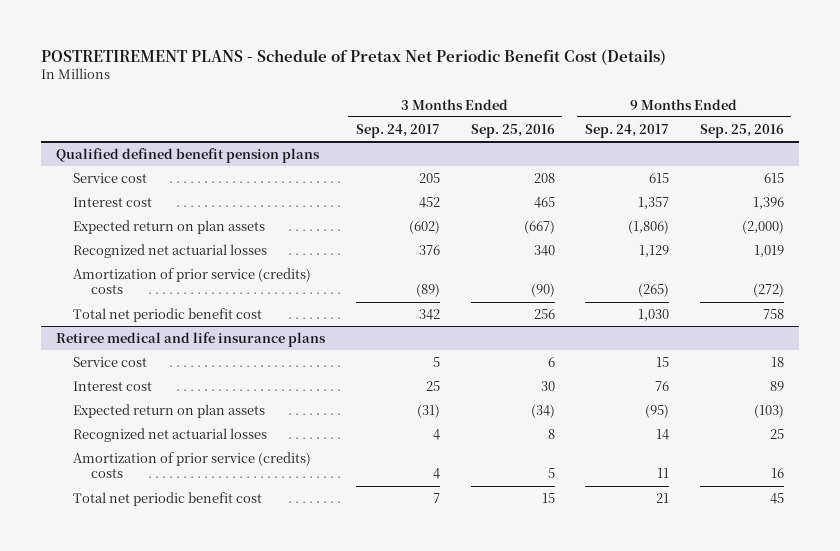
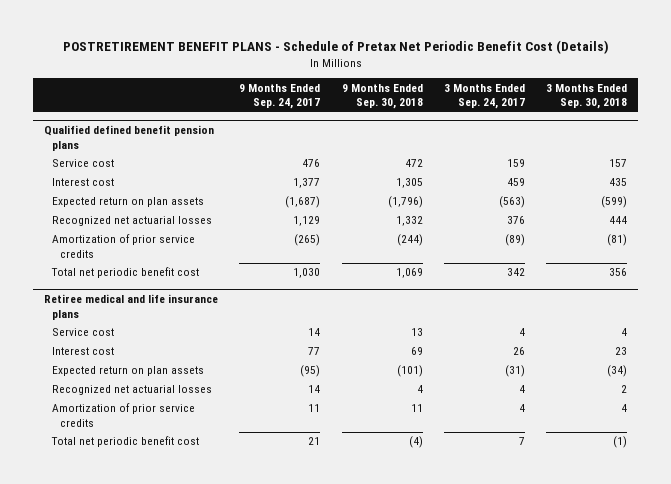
[41,48,667,65] POSTRETIREMENT PLANS - Schedule of Pretax Net Periodic Benefit Cost (Details) -> [62,40,609,55] POSTRETIREMENT BENEFIT PLANS - Schedule of Pretax Net Periodic Benefit Cost (Details)
[470,123,555,138] Sep. 25, 2016 -> none
[699,123,784,138] Sep. 25, 2016 -> none
none -> [341,83,423,110] 9 Months Ended Sep. 30, 2018
none -> [546,83,628,110] 3 Months Ended Sep. 30, 2018
[418,172,440,183] 205 -> [506,159,525,168] 159
[649,172,670,183] 615 -> [302,159,321,168] 476
[418,196,440,208] 452 -> [506,178,525,187] 459
[638,196,670,209] 1,357 -> [293,178,321,189] 1,377
[408,219,440,234] (602) -> [498,196,525,209] (563)
[628,219,670,234] (1,806) -> [285,196,321,209] (1,687)
[73,267,312,295] Amortization of prior service (credits) costs -> [52,234,196,259] Amortization of prior service credits
[432,356,440,367] 5 -> [518,328,525,337] 4
[656,356,670,367] 15 -> [308,328,321,337] 14
[425,380,440,391] 25 -> [512,347,525,356] 26
[655,380,670,391] 76 -> [308,347,321,356] 77
[73,451,312,479] Amortization of prior service (credits) costs -> [52,403,196,428] Amortization of prior service credits

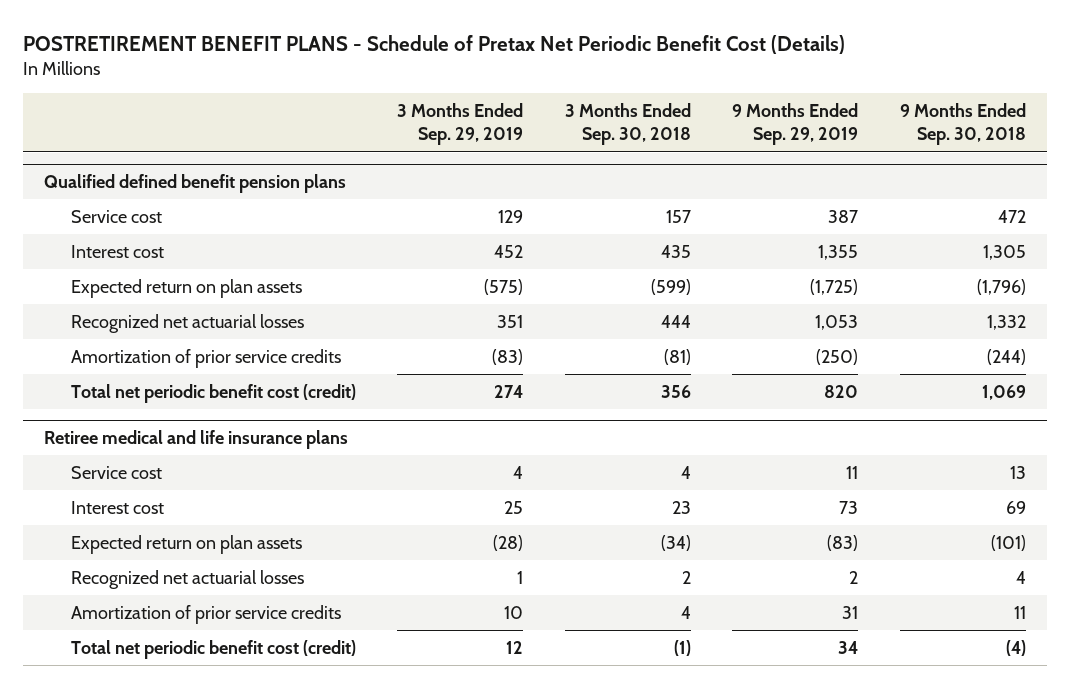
[239,83,321,110] 9 Months Ended Sep. 24, 2017 -> none
[443,83,525,110] 3 Months Ended Sep. 24, 2017 -> none
none -> [397,103,524,146] 3 Months Ended Sep. 29, 2019
none -> [732,103,859,146] 9 Months Ended Sep. 29, 2019
[51,267,200,279] Total net periodic benefit cost -> [70,383,356,403] Total net periodic benefit cost (credit)
[51,436,200,448] Total net periodic benefit cost -> [70,639,356,659] Total net periodic benefit cost (credit)

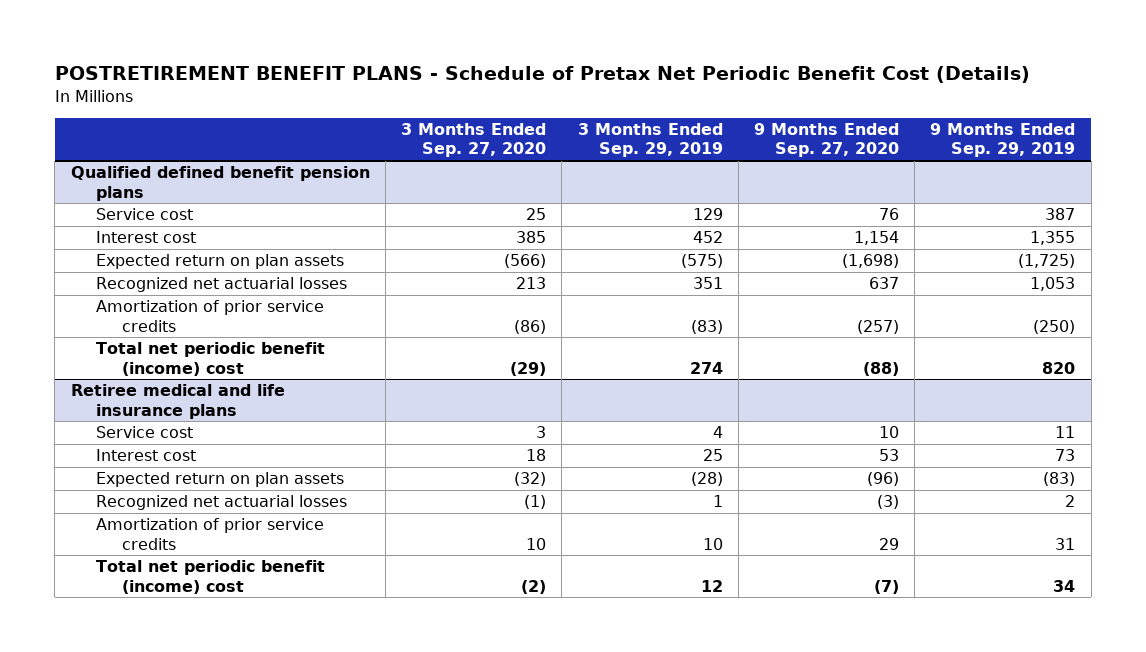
[564,103,691,146] 3 Months Ended Sep. 30, 2018 -> none
[899,103,1026,146] 9 Months Ended Sep. 30, 2018 -> none
none -> [401,123,547,158] 3 Months Ended Sep. 27, 2020
none -> [754,123,900,158] 9 Months Ended Sep. 27, 2020
[70,383,356,403] Total net periodic benefit cost (credit) -> [96,342,326,376] Total net periodic benefit (income) cost
[70,639,356,659] Total net periodic benefit cost (credit) -> [96,560,326,594] Total net periodic benefit (income) cost

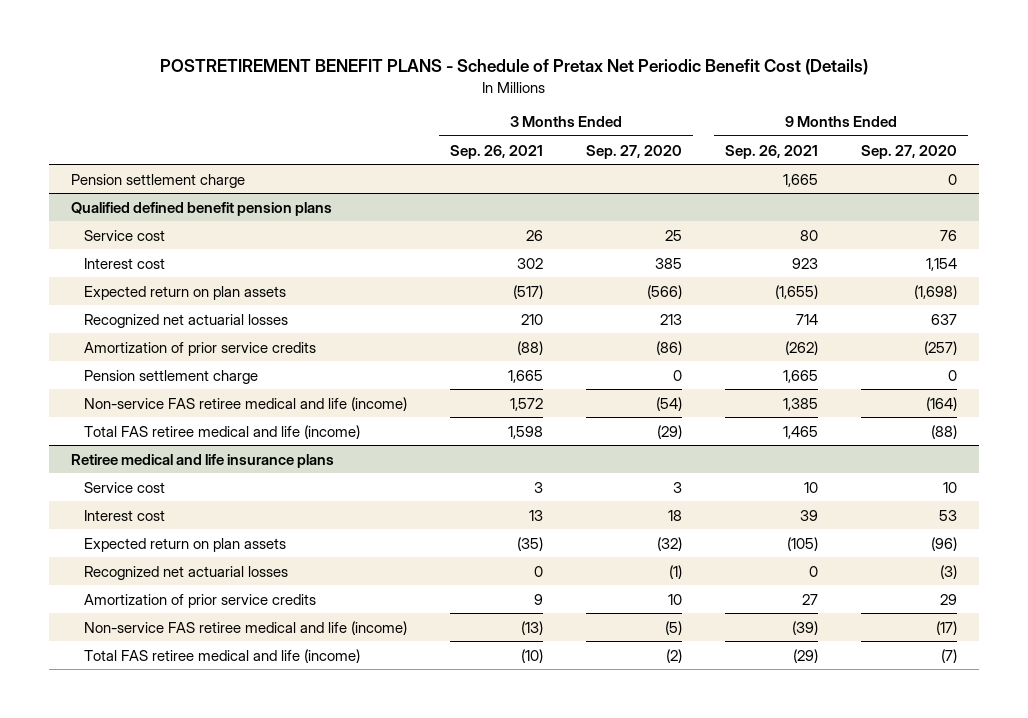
[577,123,723,158] 3 Months Ended Sep. 29, 2019 -> none
[930,123,1076,158] 9 Months Ended Sep. 29, 2019 -> none
none -> [450,144,544,159] Sep. 26, 2021
none -> [725,144,819,159] Sep. 26, 2021
none -> [70,173,245,188] Pension settlement charge
none -> [83,369,258,384] Pension settlement charge
none -> [83,396,407,411] Non-service FAS retiree medical and life (income)
[96,342,326,376] Total net periodic benefit (income) cost -> [83,424,360,439] Total FAS retiree medical and life (income)
none -> [83,620,407,635] Non-service FAS retiree medical and life (income)
[96,560,326,594] Total net periodic benefit (income) cost -> [83,648,360,663] Total FAS retiree medical and life (income)

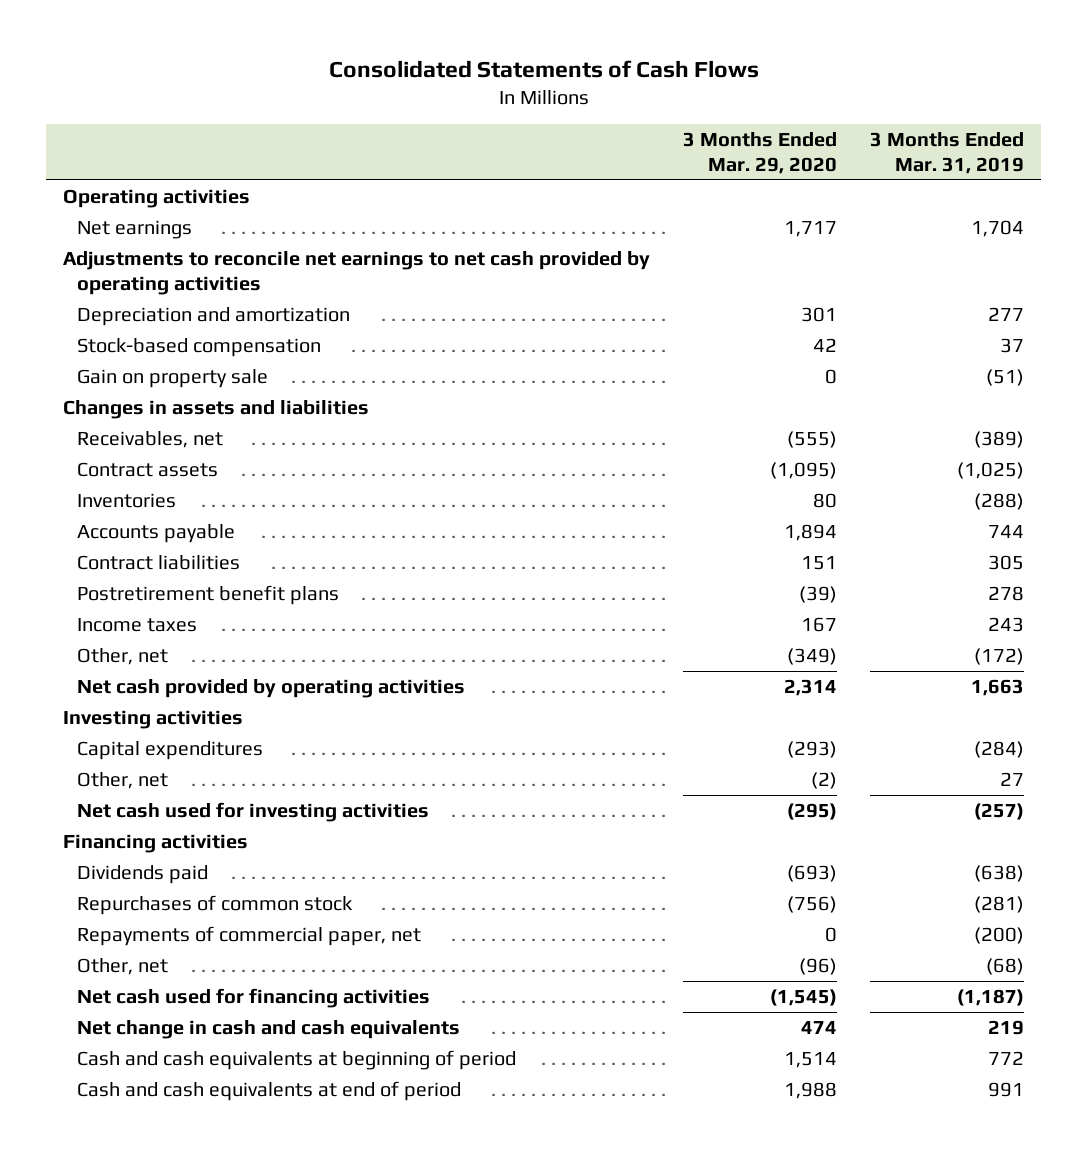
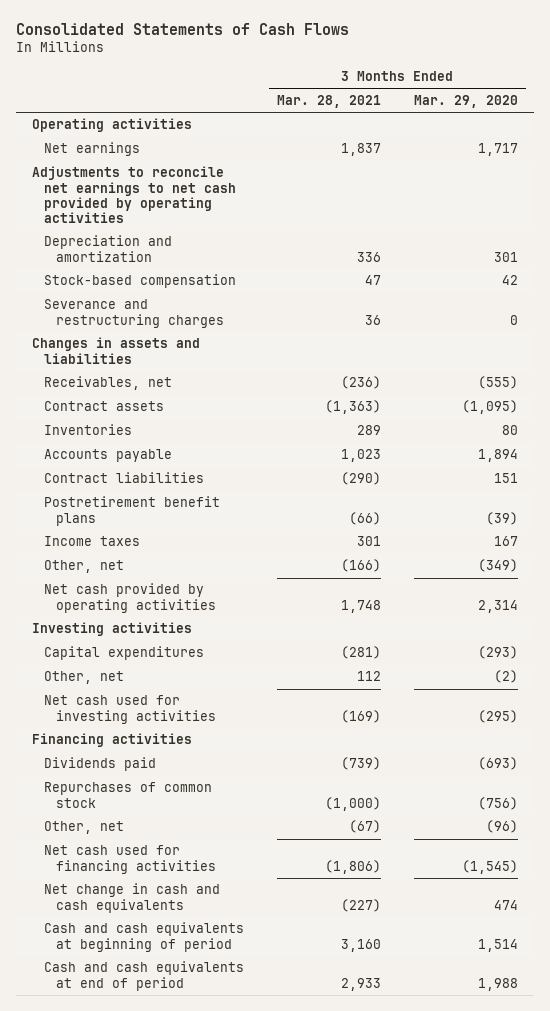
[870,131,1025,174] 3 Months Ended Mar. 31, 2019 -> none
none -> [276,95,381,109] Mar. 28, 2021
[77,368,269,388] Gain on property sale -> none
none -> [44,299,225,328] Severance and restructuring charges
[77,925,422,946] Repayments of commercial paper, net -> none

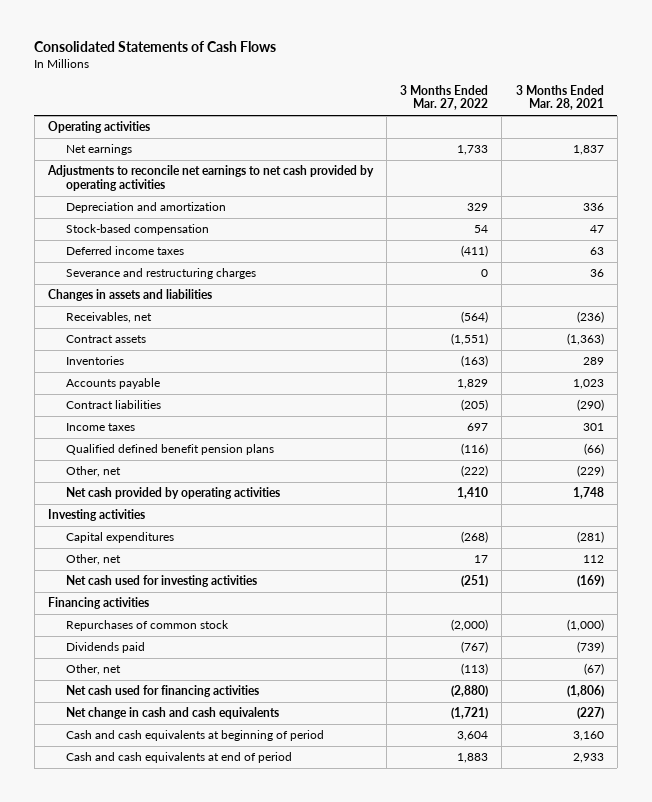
[413,95,518,109] Mar. 29, 2020 -> none
none -> [400,84,489,111] 3 Months Ended Mar. 27, 2022
none -> [66,246,185,256] Deferred income taxes
[44,496,221,526] Postretirement benefit plans -> none
none -> [66,444,275,456] Qualified defined benefit pension plans
[340,559,381,573] (166) -> [576,465,604,478] (229)
[44,757,157,772] Dividends paid -> [66,642,146,654] Dividends paid

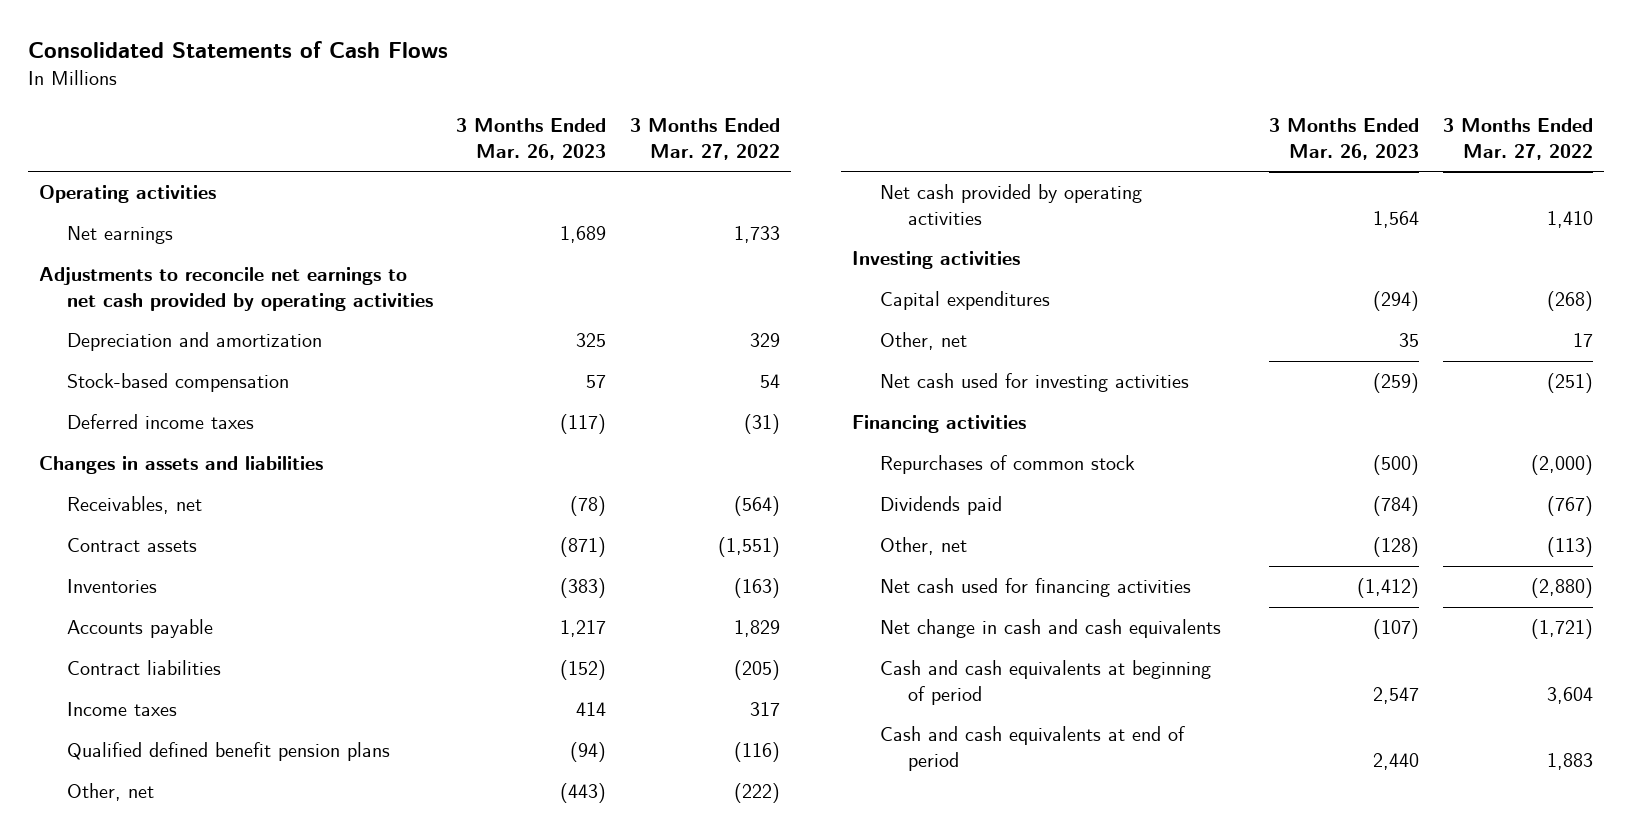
[515,84,604,111] 3 Months Ended Mar. 28, 2021 -> none
none -> [456,118,607,160] 3 Months Ended Mar. 26, 2023
[66,268,257,280] Severance and restructuring charges -> none
[461,245,489,258] (411) -> [743,414,780,435] (31)
[467,423,489,432] 697 -> [749,702,780,717] 317

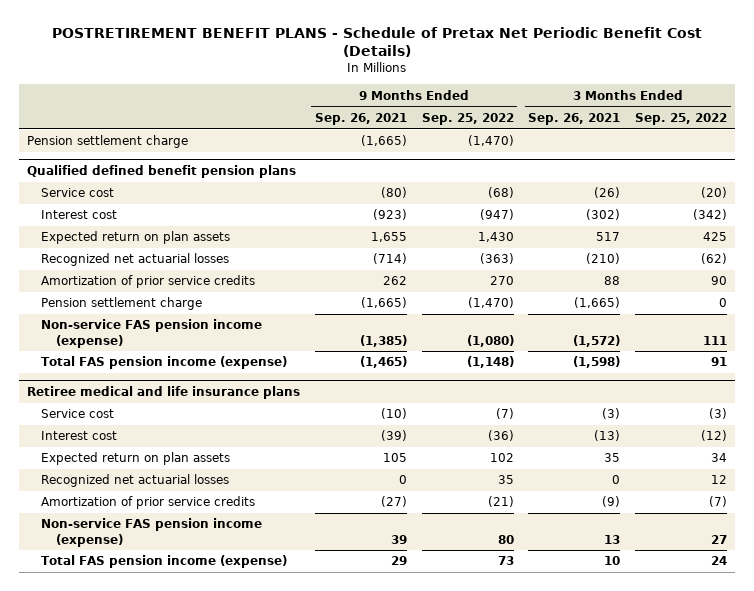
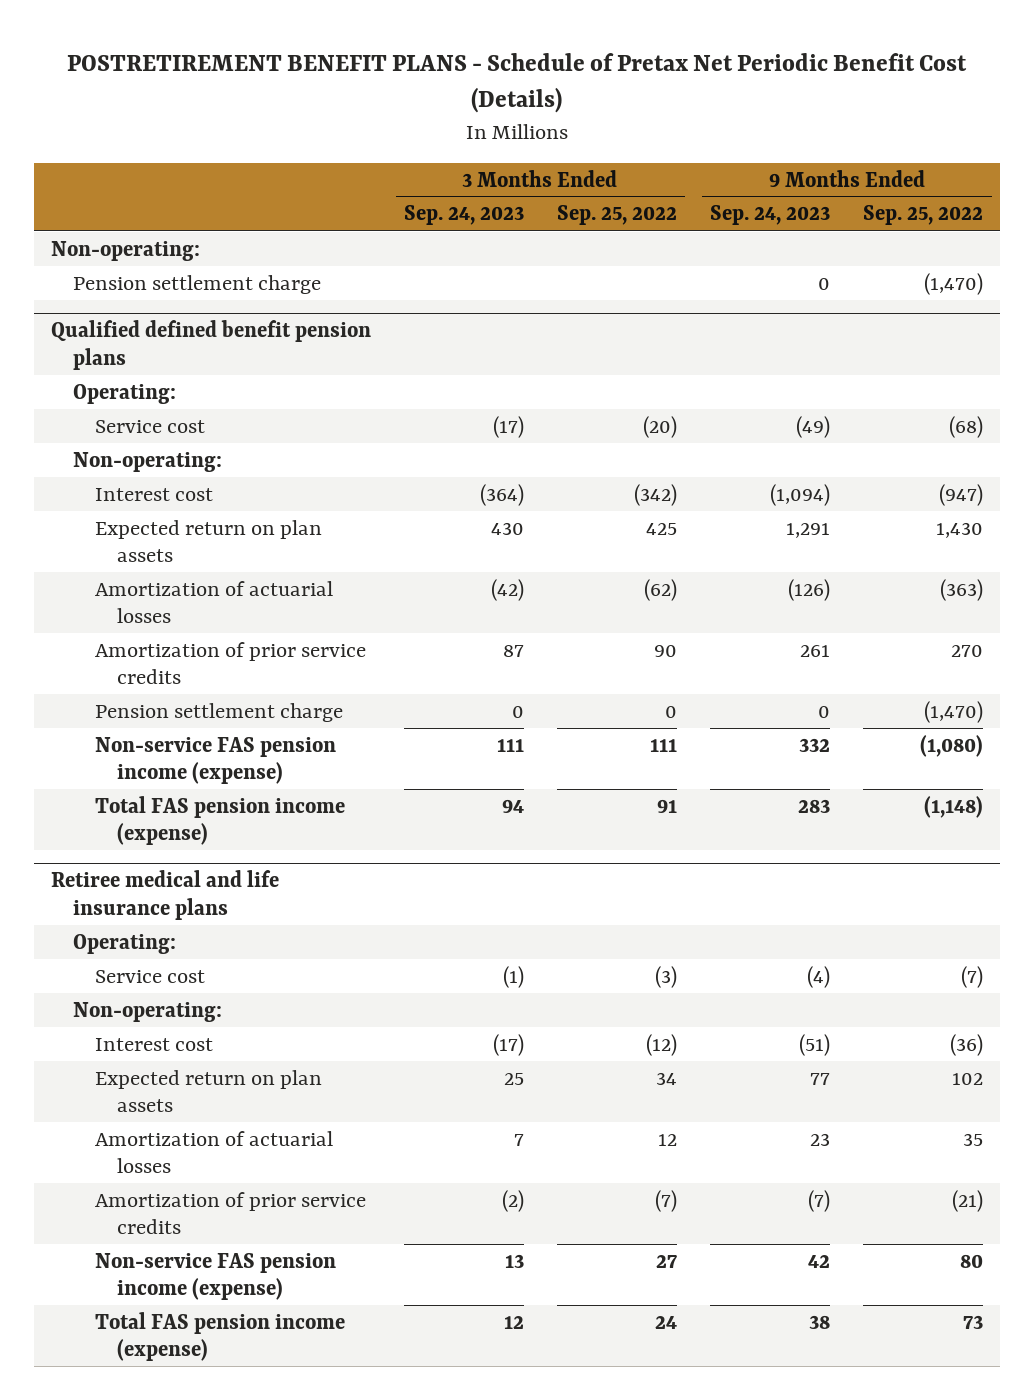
[314,113,407,126] Sep. 26, 2021 -> none
[528,113,621,126] Sep. 26, 2021 -> none
none -> [403,205,524,226] Sep. 24, 2023
none -> [710,205,831,226] Sep. 24, 2023
none -> [50,240,200,261] Non-operating:
none -> [72,383,176,404] Operating:
none -> [72,451,222,472] Non-operating:
[41,253,230,267] Recognized net actuarial losses -> [94,580,333,623] Amortization of actuarial losses
none -> [72,933,176,954] Operating:
none -> [72,1001,222,1022] Non-operating:
[41,474,230,488] Recognized net actuarial losses -> [94,1130,333,1173] Amortization of actuarial losses

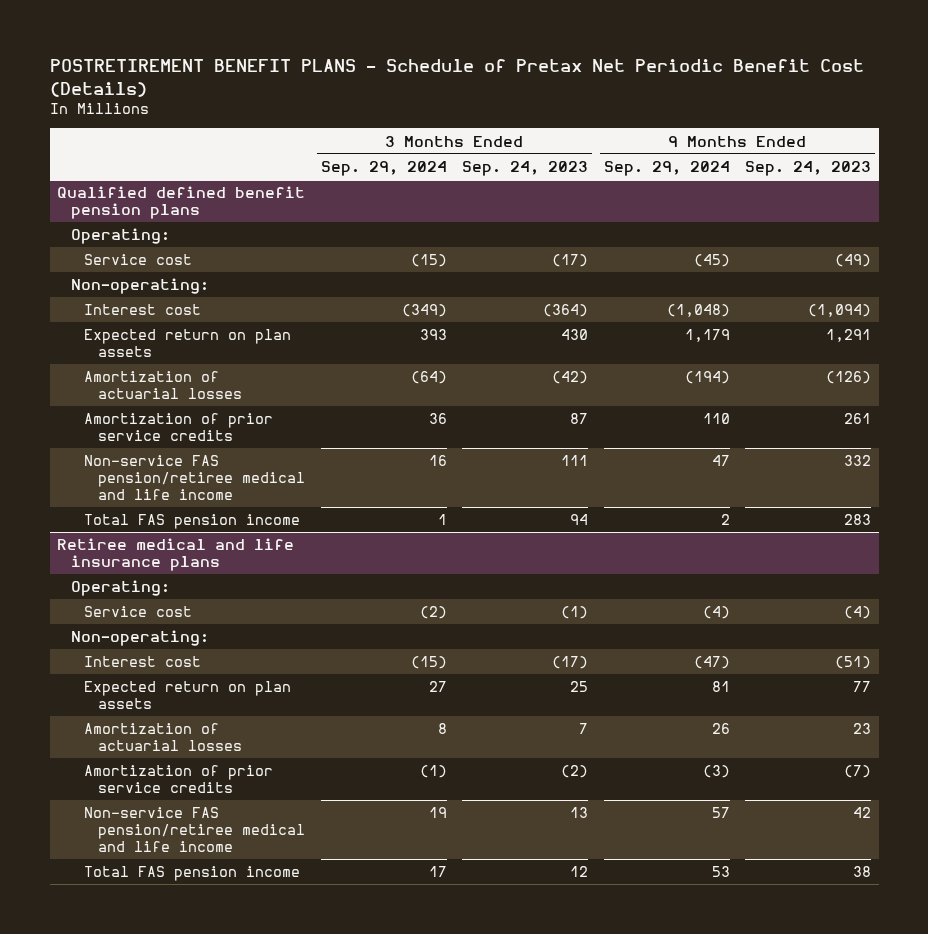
[556,205,677,226] Sep. 25, 2022 -> none
[863,205,984,226] Sep. 25, 2022 -> none
none -> [320,161,447,177] Sep. 29, 2024
none -> [603,161,730,177] Sep. 29, 2024
[50,240,200,261] Non-operating: -> none
[72,274,321,294] Pension settlement charge -> none
[94,702,343,722] Pension settlement charge -> none
[94,736,336,784] Non-service FAS pension income (expense) -> [84,455,305,500] Non-service FAS pension/retiree medical and life income
[94,795,345,845] Total FAS pension income (expense) -> [84,514,301,530] Total FAS pension income
[94,1252,336,1300] Non-service FAS pension income (expense) -> [84,807,305,852] Non-service FAS pension/retiree medical and life income
[94,1311,345,1361] Total FAS pension income (expense) -> [84,866,301,882] Total FAS pension income

